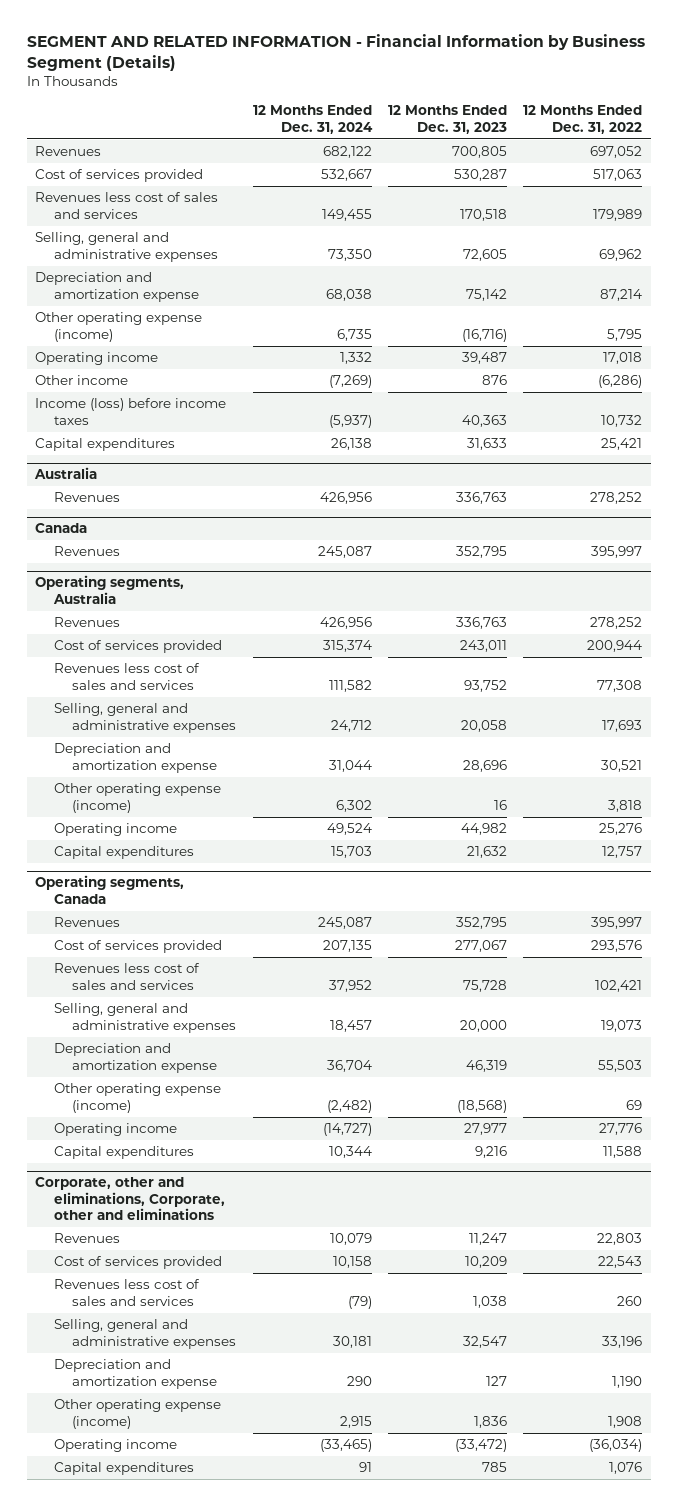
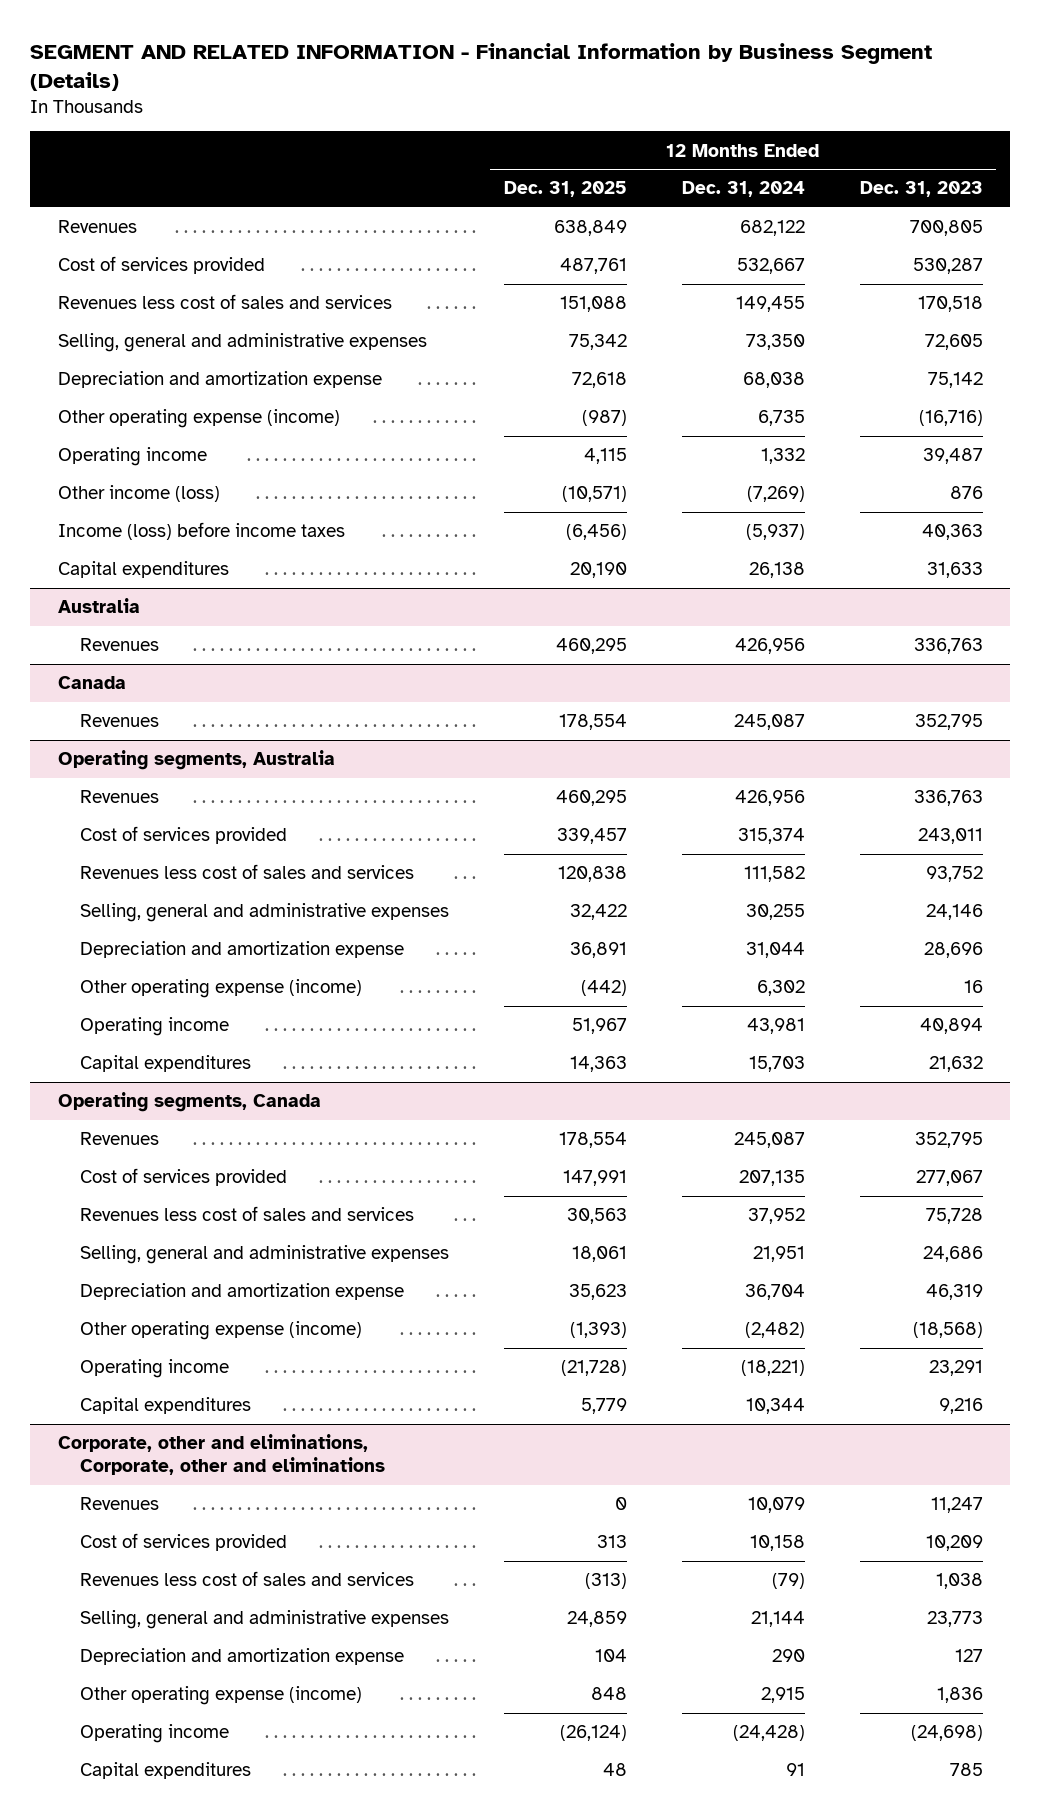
[523,105,643,134] 12 Months Ended Dec. 31, 2022 -> none
none -> [503,181,627,198] Dec. 31, 2025
[34,375,128,386] Other income -> [57,485,220,503] Other income (loss)
[330,719,372,732] 24,712 -> [745,904,805,921] 30,255
[460,719,507,732] 20,058 -> [925,904,983,921] 24,146
[326,823,372,836] 49,524 -> [746,1018,805,1035] 43,981
[460,823,507,836] 44,982 -> [919,1018,983,1035] 40,894
[329,1019,372,1032] 18,457 -> [752,1246,805,1263] 21,951
[459,1019,507,1032] 20,000 -> [922,1246,983,1263] 24,686
[322,1123,372,1137] (14,727) -> [740,1360,805,1377] (18,221)
[463,1123,507,1136] 27,977 -> [928,1360,983,1377] 23,291
[332,1335,372,1348] 30,181 -> [750,1611,805,1628] 21,144
[462,1335,507,1348] 32,547 -> [926,1611,983,1628] 23,773
[319,1439,372,1453] (33,465) -> [732,1725,805,1742] (24,428)
[454,1439,507,1453] (33,472) -> [910,1725,983,1742] (24,698)

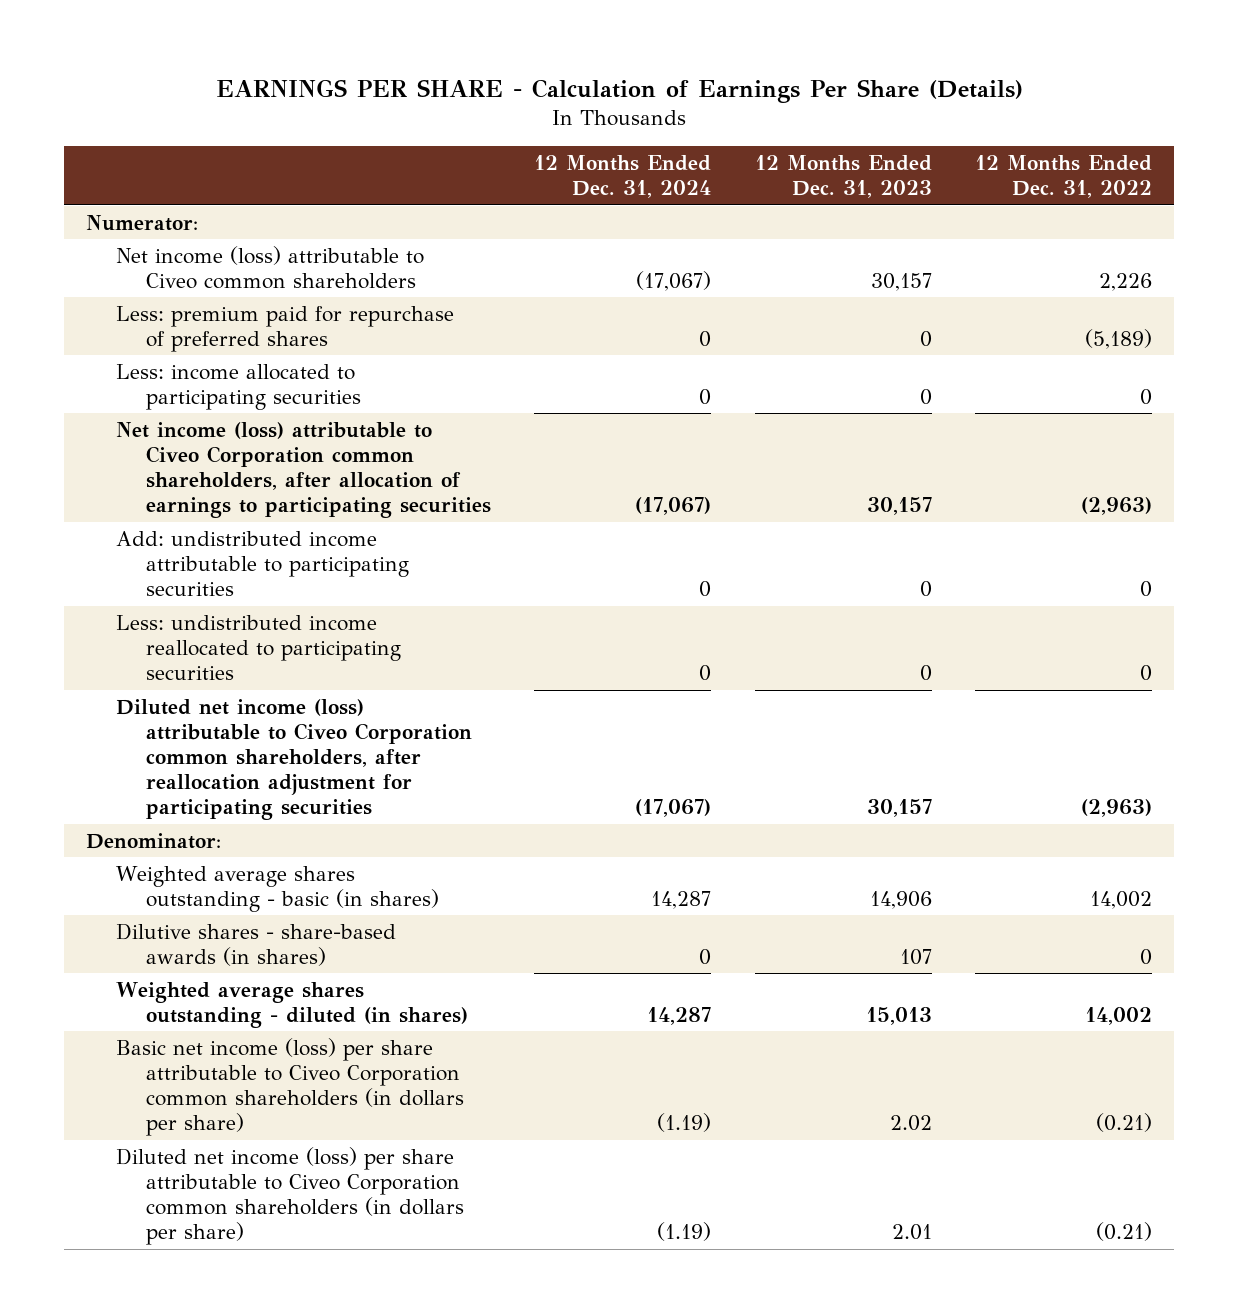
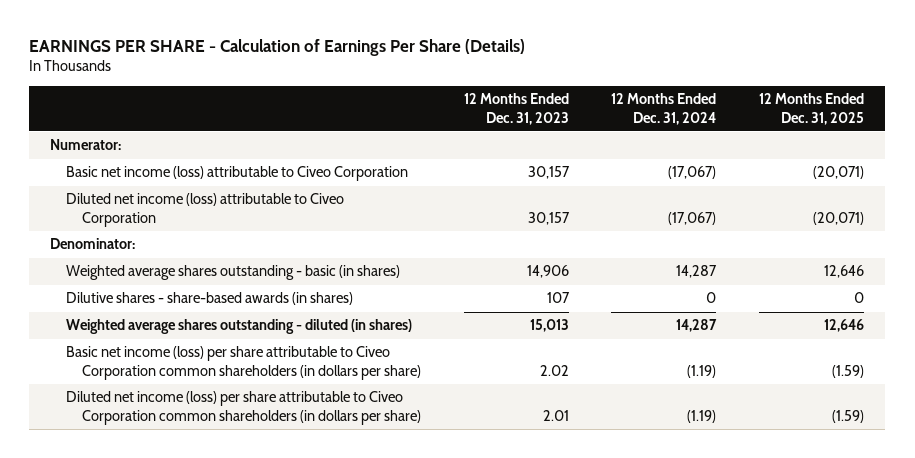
[974,155,1152,199] 12 Months Ended Dec. 31, 2022 -> none
none -> [759,93,865,125] 12 Months Ended Dec. 31, 2025
[115,305,454,353] Less: premium paid for repurchase of preferred shares -> none
[115,363,361,411] Less: income allocated to participating securities -> none
[115,421,491,519] Net income (loss) attributable to Civeo Corporation common shareholders, after allocation of earnings to participating securities -> none
[115,530,409,597] Add: undistributed income attributable to participating securities -> none
[115,614,401,681] Less: undistributed income reallocated to participating securities -> none
[115,245,424,290] Net income (loss) attributable to Civeo common shareholders -> [66,166,409,182] Basic net income (loss) attributable to Civeo Corporation
[115,698,472,821] Diluted net income (loss) attributable to Civeo Corporation common shareholders, after reallocation adjustment for participating securities -> [66,193,345,227] Diluted net income (loss) attributable to Civeo Corporation

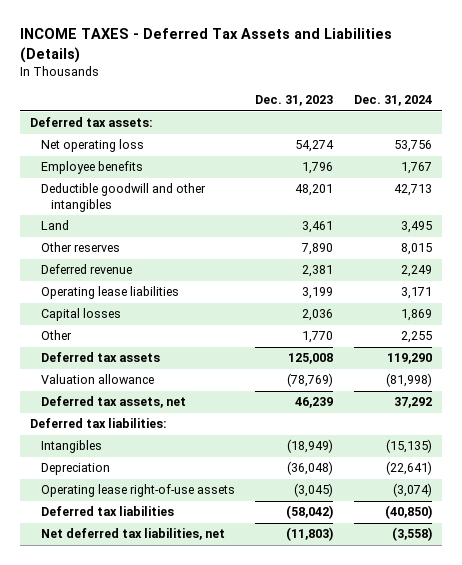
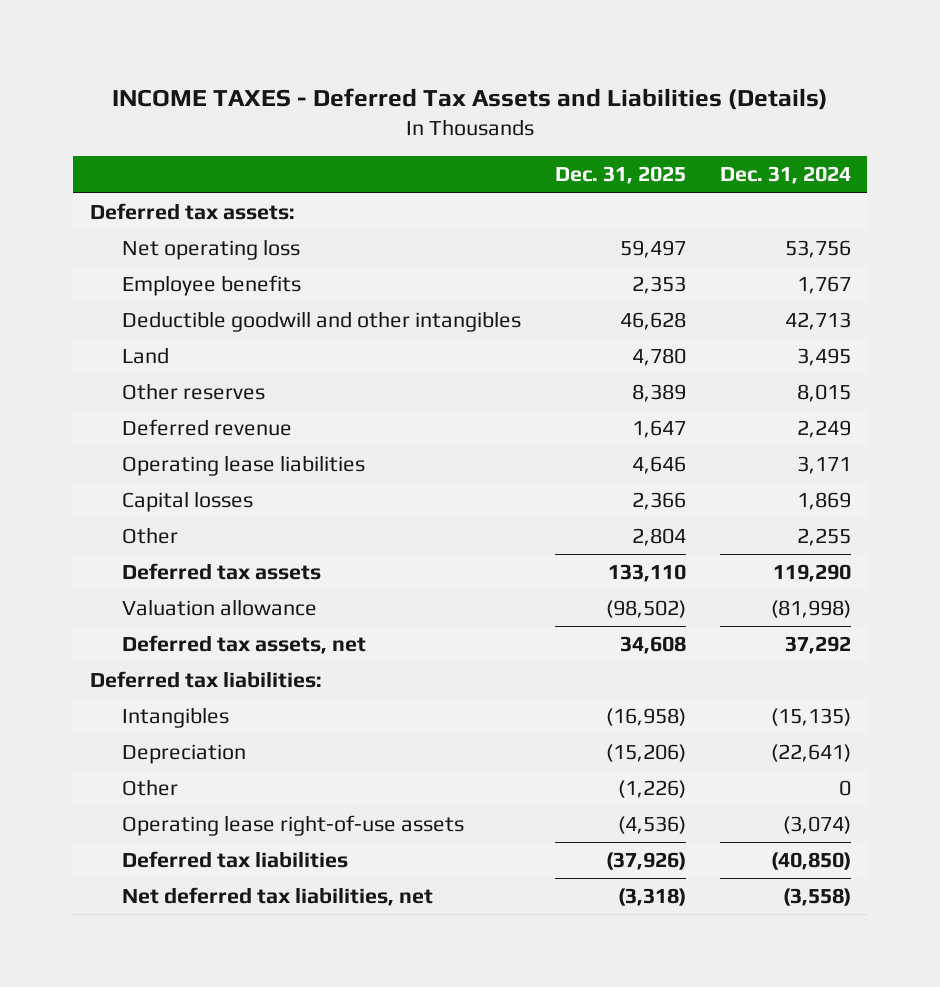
[255,95,334,107] Dec. 31, 2023 -> none
none -> [554,166,686,185] Dec. 31, 2025
none -> [121,779,178,797] Other

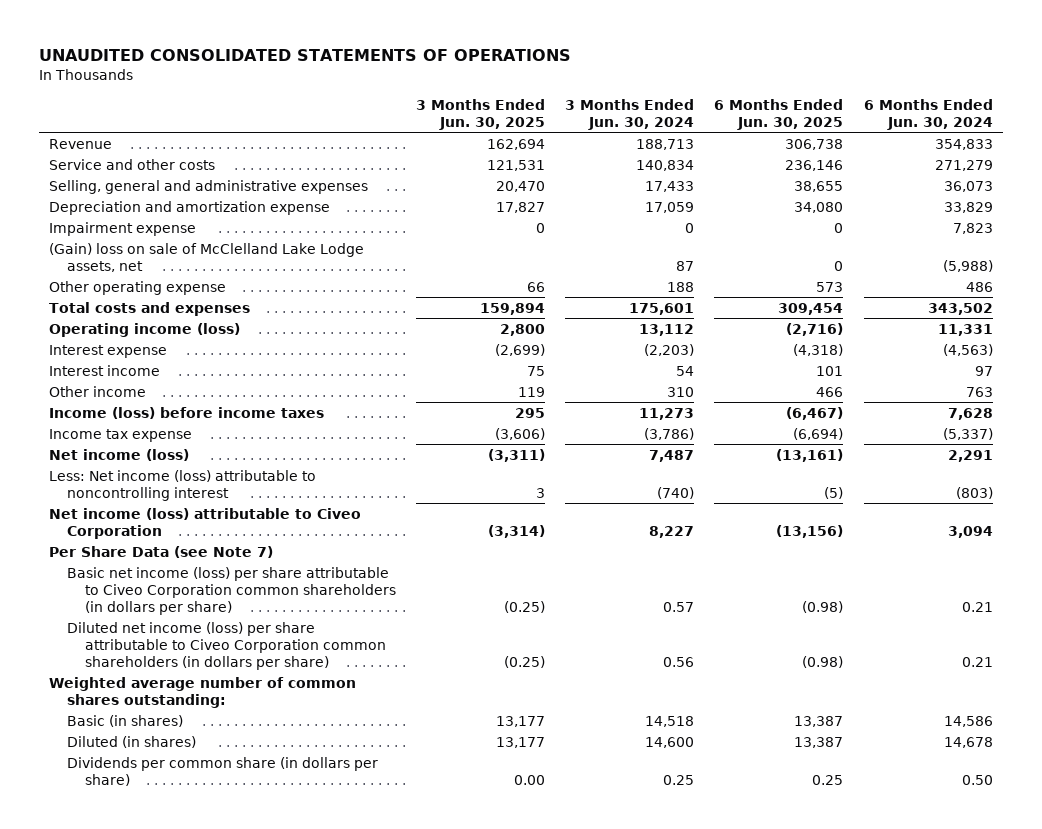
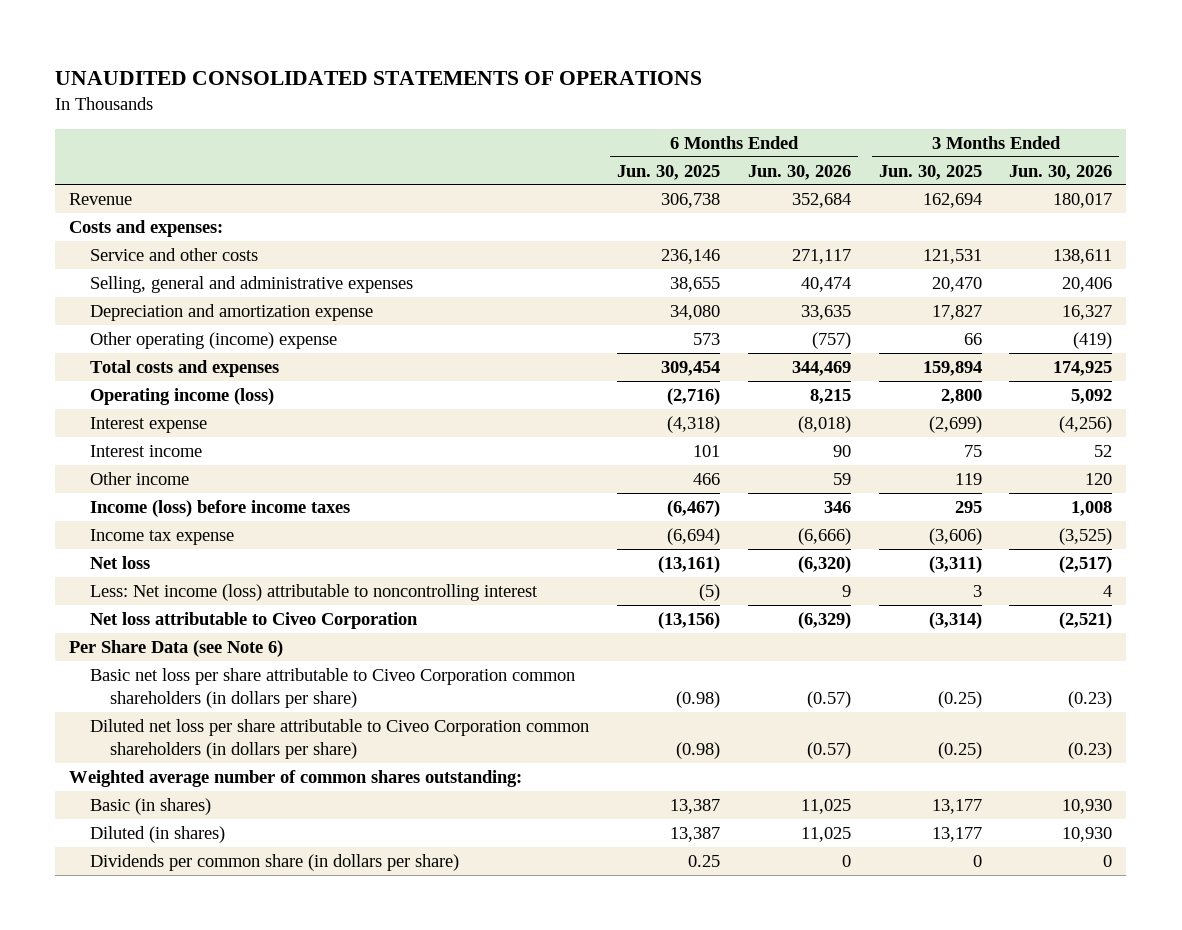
[565,98,695,131] 3 Months Ended Jun. 30, 2024 -> none
[863,98,993,131] 6 Months Ended Jun. 30, 2024 -> none
none -> [747,164,851,180] Jun. 30, 2026
none -> [1009,164,1113,180] Jun. 30, 2026
none -> [69,220,224,238] Costs and expenses:
[49,221,197,236] Impairment expense -> none
[49,242,365,272] (Gain) loss on sale of McClelland Lake Lodge assets, net -> none
[49,280,227,295] Other operating expense -> [89,332,337,350] Other operating (income) expense
[49,448,190,461] Net income (loss) -> [89,556,150,570] Net loss
[49,507,362,539] Net income (loss) attributable to Civeo Corporation -> [89,612,418,630] Net loss attributable to Civeo Corporation
[49,545,274,558] Per Share Data (see Note 7) -> [69,640,284,658] Per Share Data (see Note 6)
[67,566,397,615] Basic net income (loss) per share attributable to Civeo Corporation common shareholders (in dollars per share) -> [89,668,575,708] Basic net loss per share attributable to Civeo Corporation common shareholders (in dollars per share)
[67,621,387,670] Diluted net income (loss) per share attributable to Civeo Corporation common shareholders (in dollars per share) -> [89,719,589,759] Diluted net loss per share attributable to Civeo Corporation common shareholders (in dollars per share)
[514,774,546,785] 0.00 -> [972,855,982,868] 0

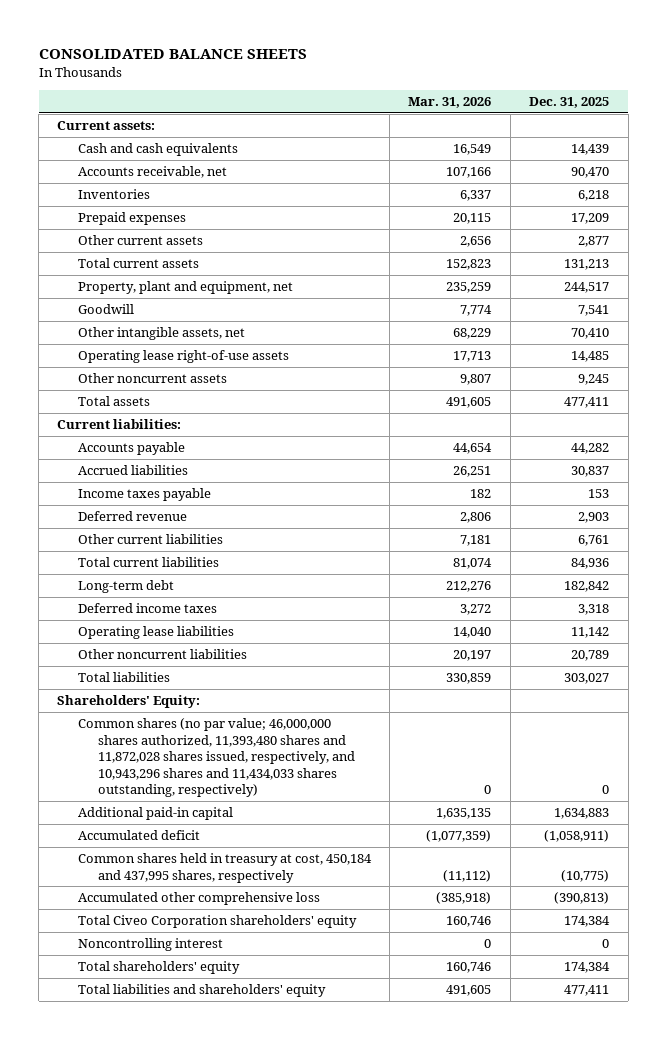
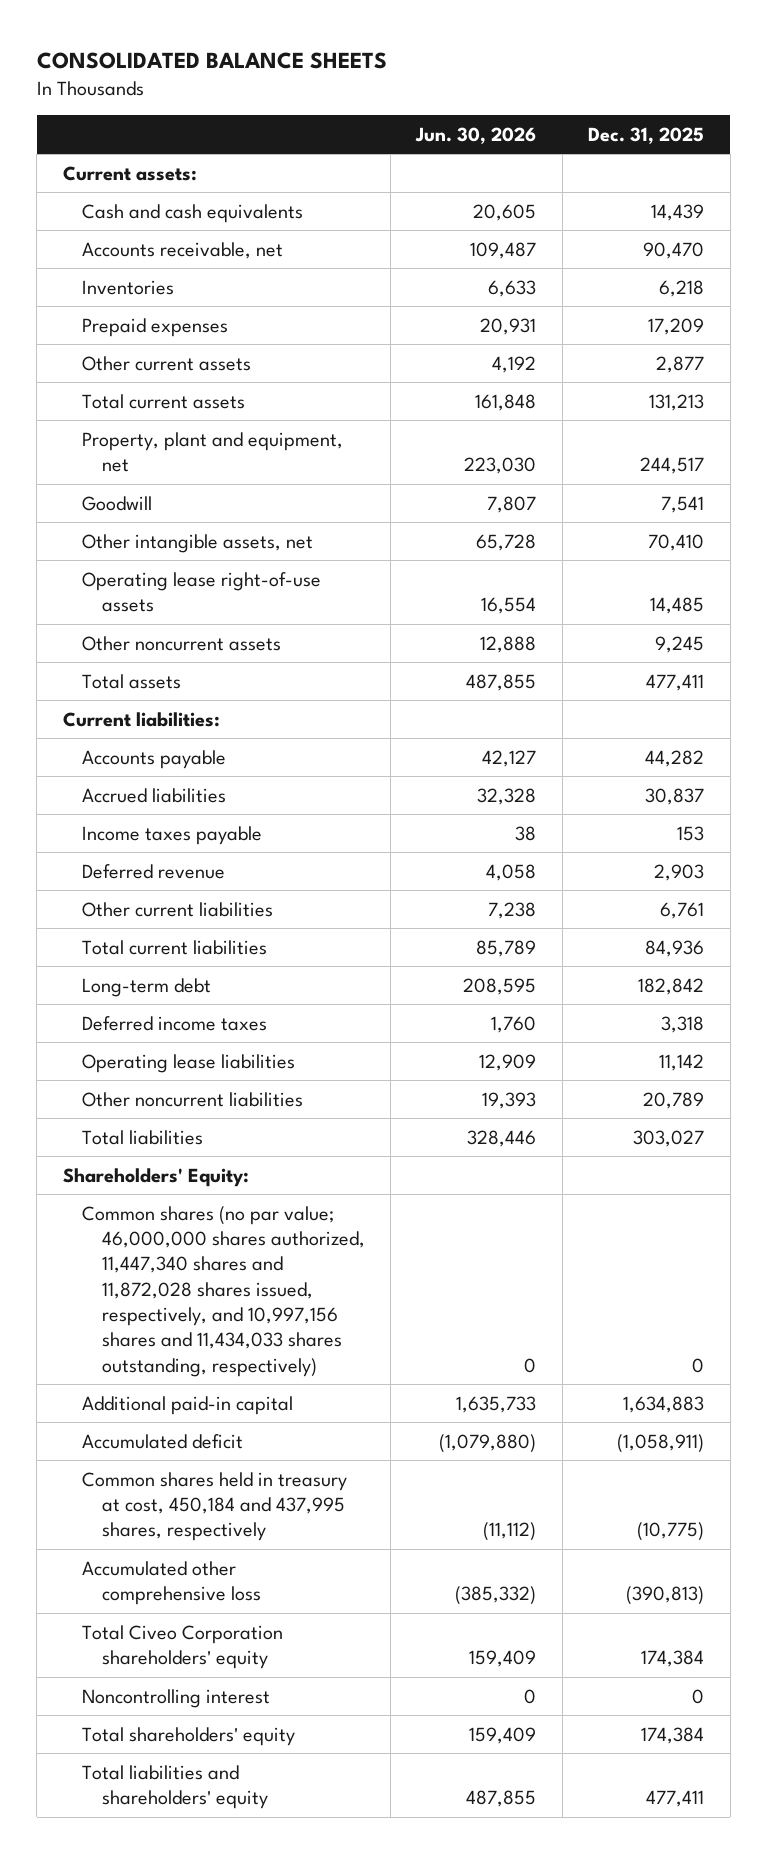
[408,96,492,108] Mar. 31, 2026 -> none
none -> [415,126,537,144] Jun. 30, 2026
[77,718,355,798] Common shares (no par value; 46,000,000 shares authorized, 11,393,480 shares and 11,872,028 shares issued, respectively, and 10,943,296 shares and 11,434,033 shares outstanding, respectively) -> [82,1205,365,1377] Common shares (no par value; 46,000,000 shares authorized, 11,447,340 shares and 11,872,028 shares issued, respectively, and 10,997,156 shares and 11,434,033 shares outstanding, respectively)

